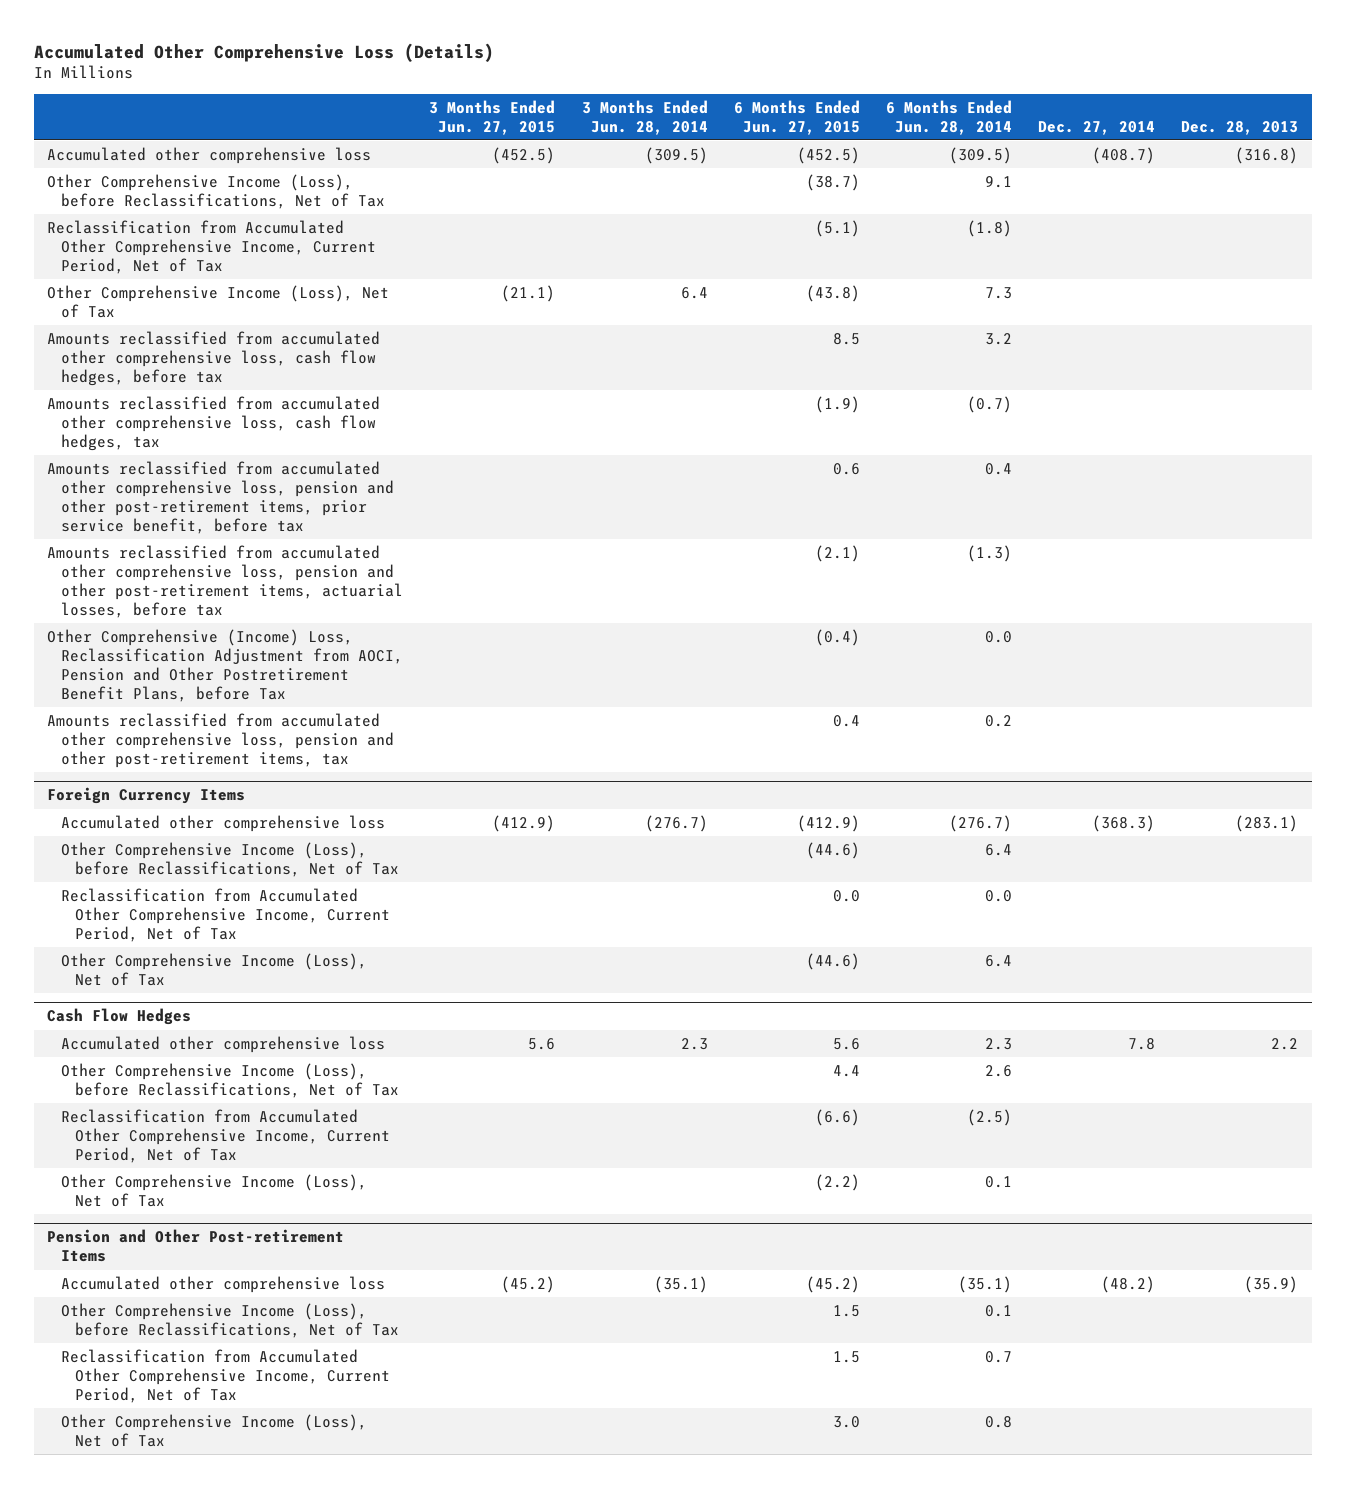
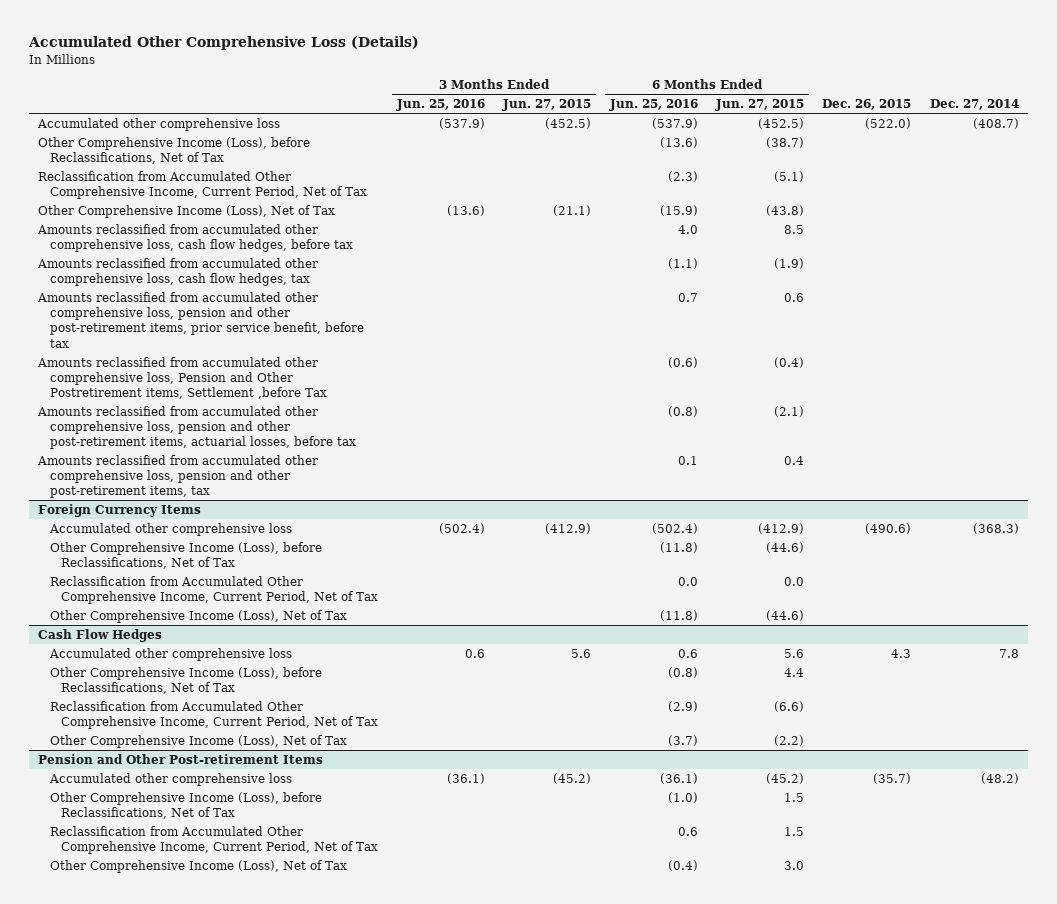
[581,99,708,135] 3 Months Ended Jun. 28, 2014 -> none
[885,99,1012,135] 6 Months Ended Jun. 28, 2014 -> none
[1181,120,1299,135] Dec. 28, 2013 -> none
none -> [395,99,485,112] Jun. 25, 2016
none -> [608,99,698,112] Jun. 25, 2016
none -> [822,99,912,111] Dec. 26, 2015
none -> [36,356,327,400] Amounts reclassified from accumulated other comprehensive loss, Pension and Other Postretirement items, Settlement ,before Tax
[46,628,404,702] Other Comprehensive (Income) Loss, Reclassification Adjustment from AOCI, Pension and Other Postretirement Benefit Plans, before Tax -> none

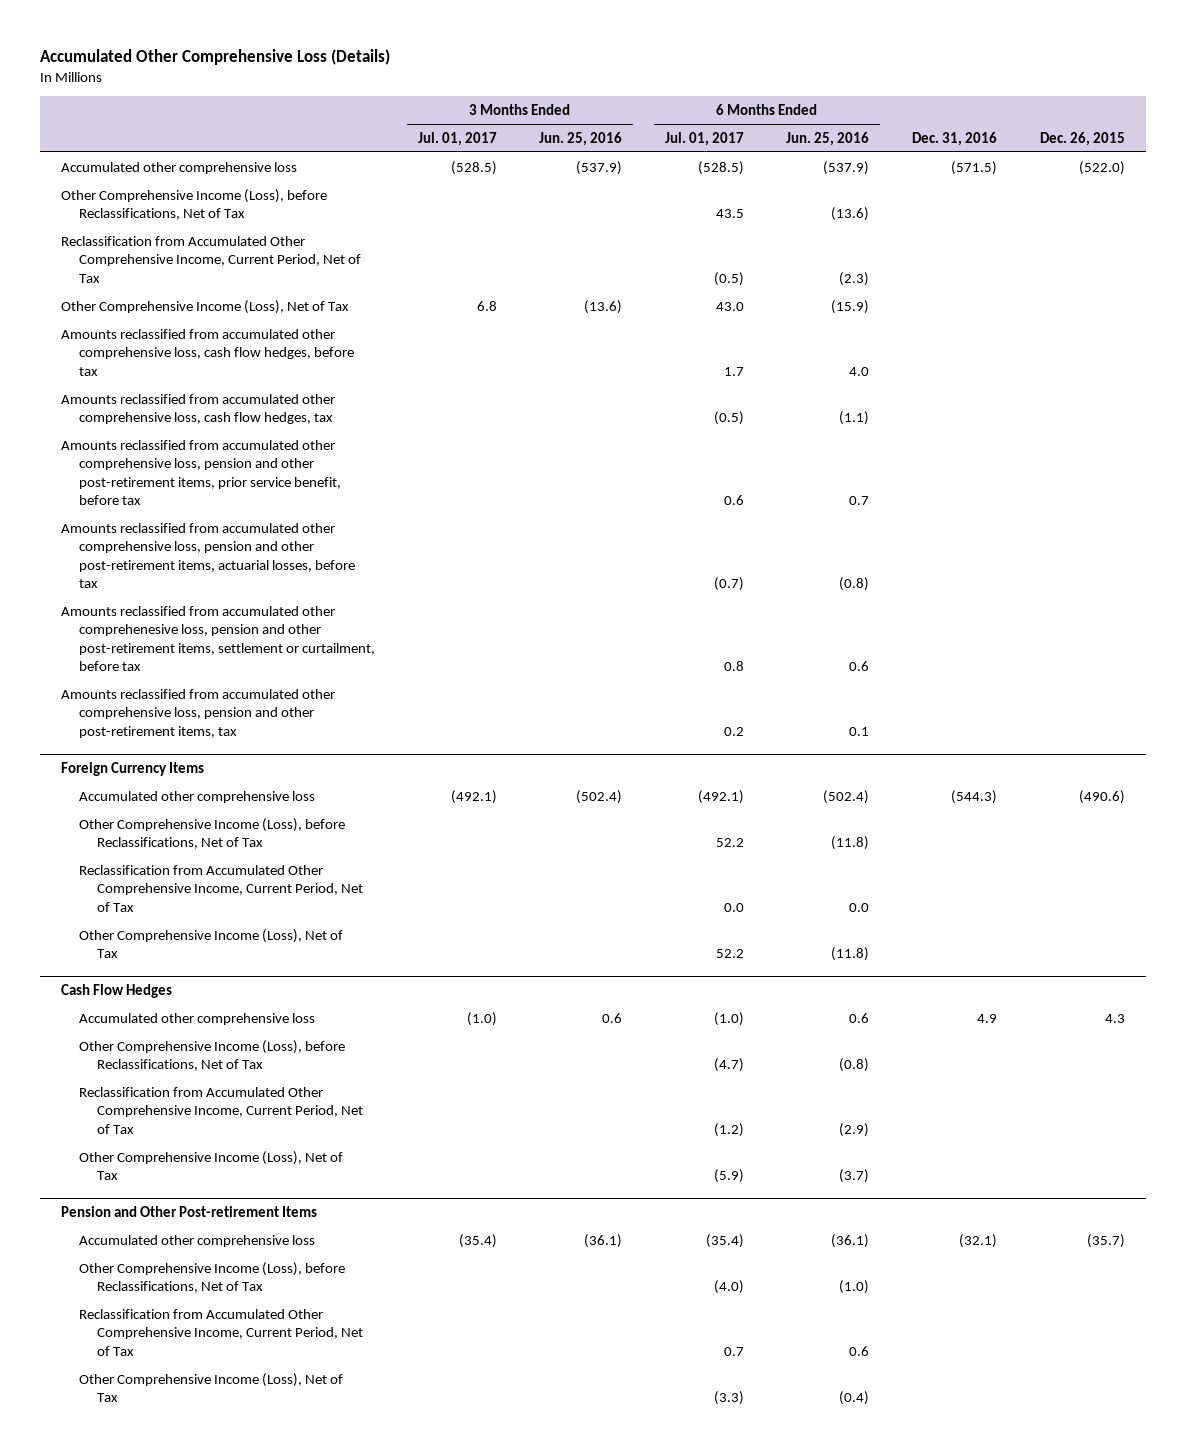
[502,99,592,112] Jun. 27, 2015 -> none
[715,99,805,112] Jun. 27, 2015 -> none
[929,99,1019,111] Dec. 27, 2014 -> none
none -> [417,131,497,146] Jul. 01, 2017
none -> [664,131,744,146] Jul. 01, 2017
none -> [911,131,997,146] Dec. 31, 2016
[36,356,327,400] Amounts reclassified from accumulated other comprehensive loss, Pension and Other Postretirement items, Settlement ,before Tax -> none
none -> [61,605,376,672] Amounts reclassified from accumulated other comprehenesive loss, pension and other post-retirement items, settlement or curtailment, before tax

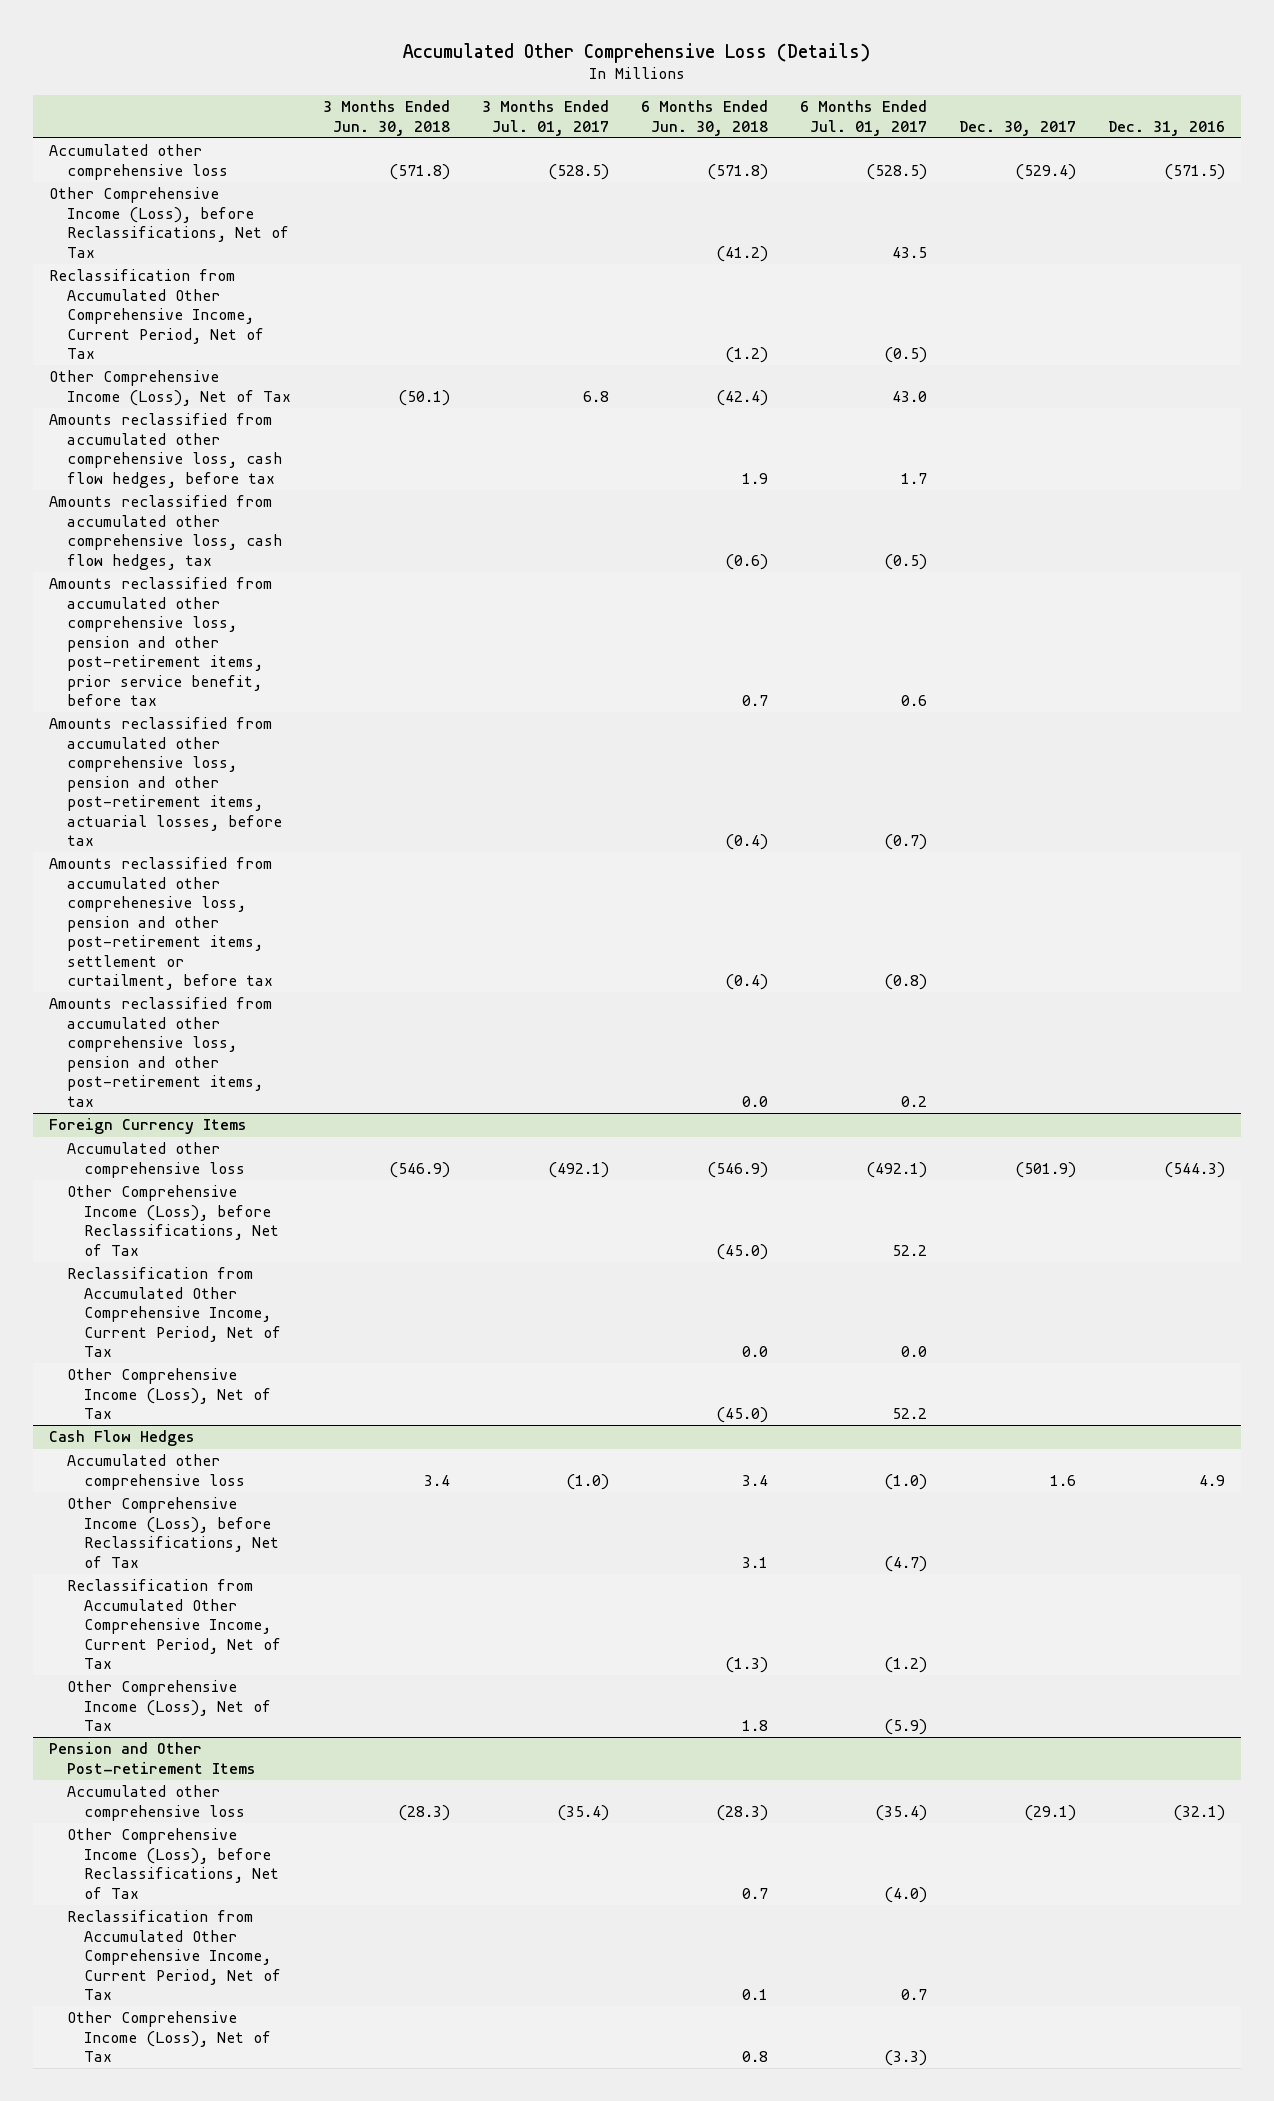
[539,131,623,146] Jun. 25, 2016 -> none
[786,131,870,146] Jun. 25, 2016 -> none
[1039,131,1125,146] Dec. 26, 2015 -> none
none -> [322,100,450,136] 3 Months Ended Jun. 30, 2018
none -> [640,100,768,136] 6 Months Ended Jun. 30, 2018
none -> [958,120,1076,136] Dec. 30, 2017
[723,661,744,672] 0.8 -> [883,973,927,990] (0.8)

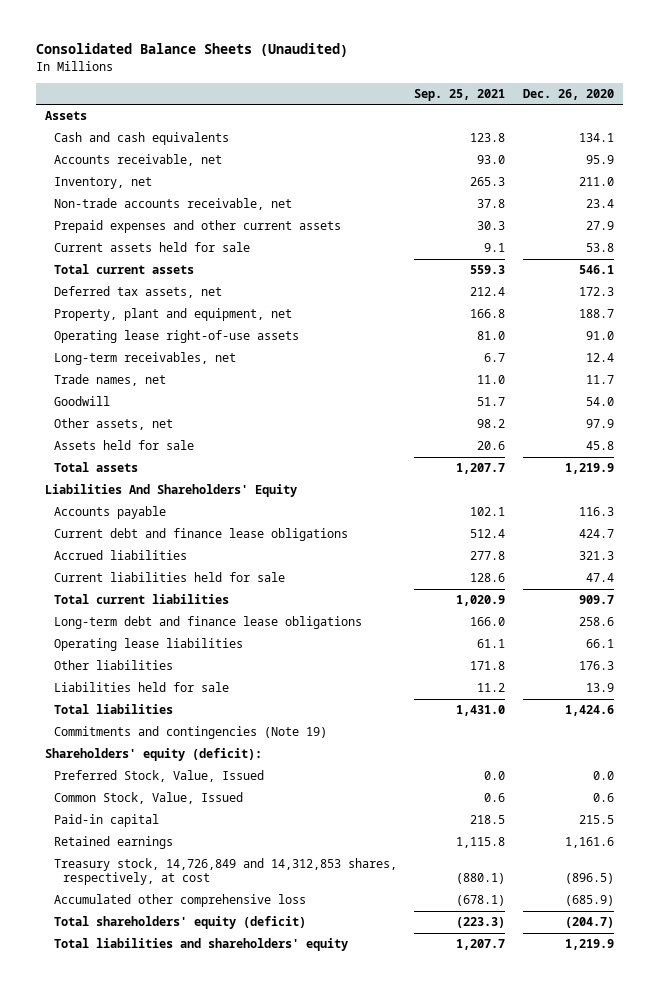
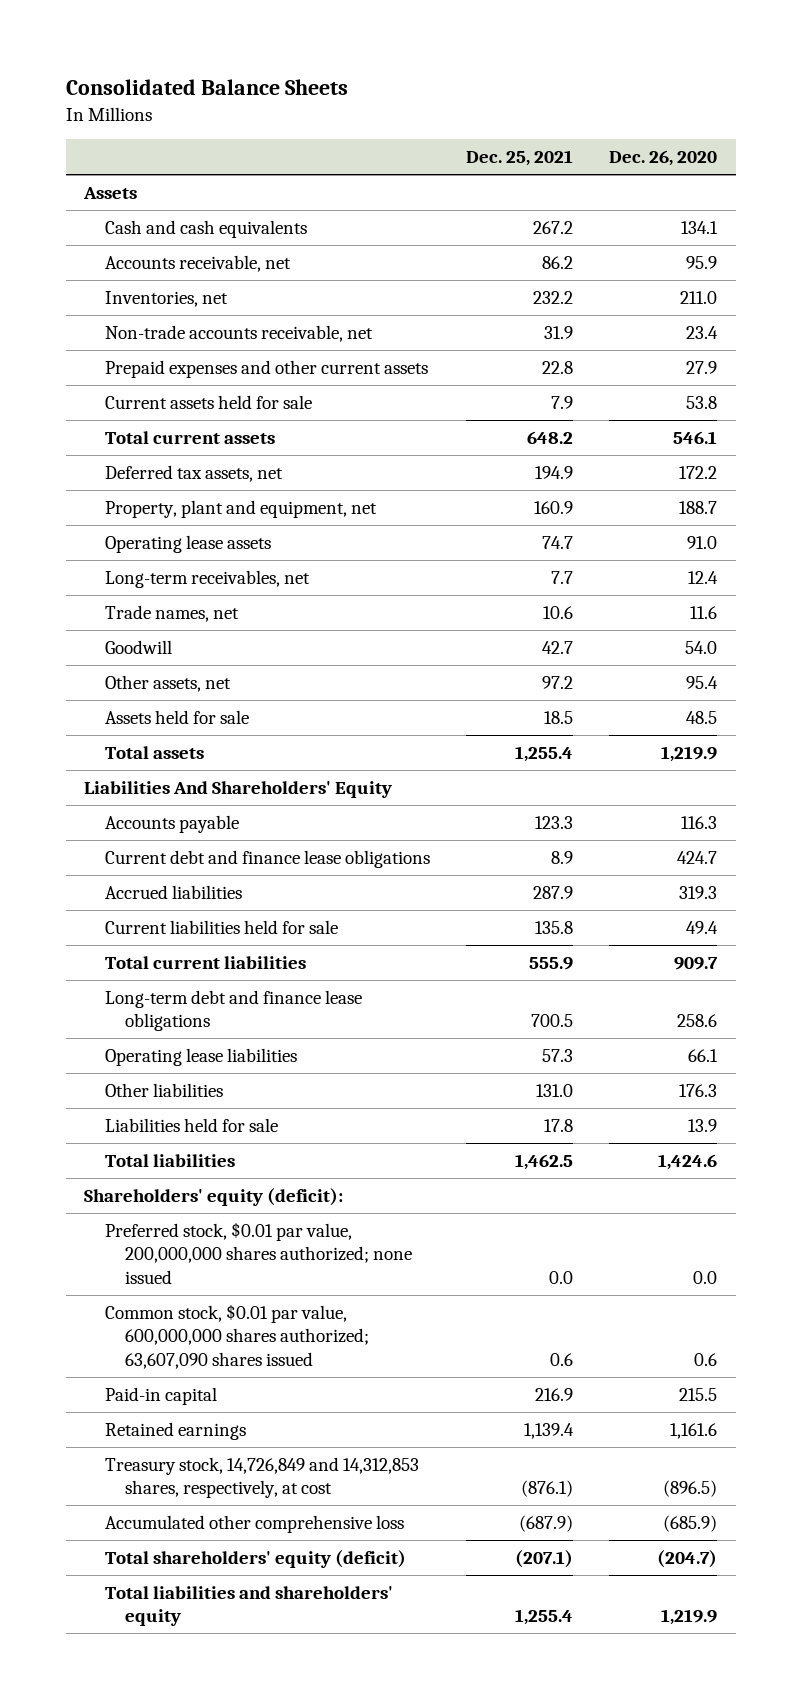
[35,43,348,58] Consolidated Balance Sheets (Unaudited) -> [65,79,348,96] Consolidated Balance Sheets
[414,88,506,101] Sep. 25, 2021 -> none
none -> [465,150,573,167] Dec. 25, 2021
[53,177,152,190] Inventory, net -> [104,290,228,307] Inventories, net
[578,287,614,297] 172.3 -> [679,465,718,479] 172.2
[53,330,299,344] Operating lease right-of-use assets -> [104,534,271,553] Operating lease assets
[585,375,614,385] 11.7 -> [690,605,718,619] 11.6
[585,419,614,429] 97.9 -> [686,675,719,689] 95.4
[585,441,614,451] 45.8 -> [686,710,718,724] 48.5
[578,551,614,561] 321.3 -> [679,885,718,899] 319.3
[585,573,614,583] 47.4 -> [686,920,719,934] 49.4
[53,726,327,740] Commitments and contingencies (Note 19) -> none
[53,770,264,783] Preferred Stock, Value, Issued -> [104,1221,413,1285] Preferred stock, $0.01 par value, 200,000,000 shares authorized; none issued
[53,792,243,805] Common Stock, Value, Issued -> [104,1303,370,1370] Common stock, $0.01 par value, 600,000,000 shares authorized; 63,607,090 shares issued

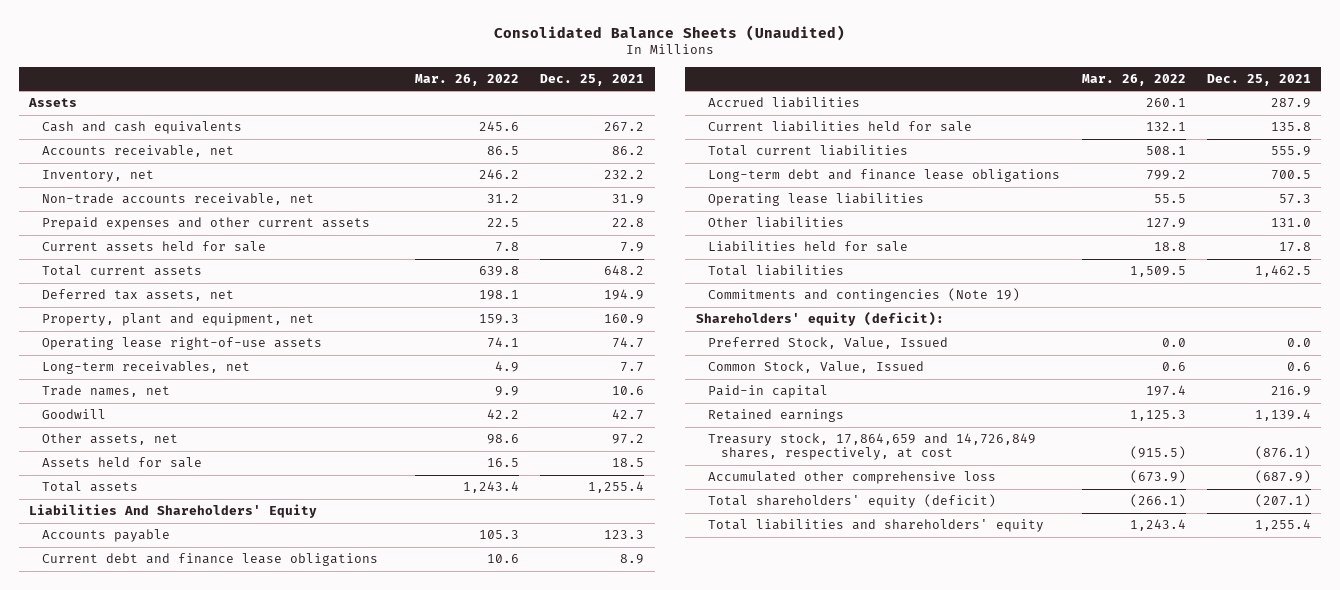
[65,79,348,96] Consolidated Balance Sheets -> [494,24,846,41] Consolidated Balance Sheets (Unaudited)
[609,150,718,167] Dec. 26, 2020 -> none
none -> [414,73,519,86] Mar. 26, 2022
[104,290,228,307] Inventories, net -> [41,170,154,183] Inventory, net
[104,534,271,553] Operating lease assets -> [41,337,322,351] Operating lease right-of-use assets
none -> [708,288,1021,303] Commitments and contingencies (Note 19)
[104,1221,413,1285] Preferred stock, $0.01 par value, 200,000,000 shares authorized; none issued -> [708,337,949,350] Preferred Stock, Value, Issued
[104,1303,370,1370] Common stock, $0.01 par value, 600,000,000 shares authorized; 63,607,090 shares issued -> [708,361,925,374] Common Stock, Value, Issued
[104,1456,419,1499] Treasury stock, 14,726,849 and 14,312,853 shares, respectively, at cost -> [708,433,1037,461] Treasury stock, 17,864,659 and 14,726,849 shares, respectively, at cost

